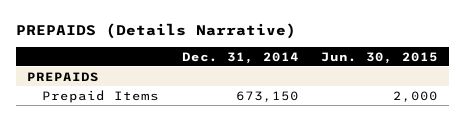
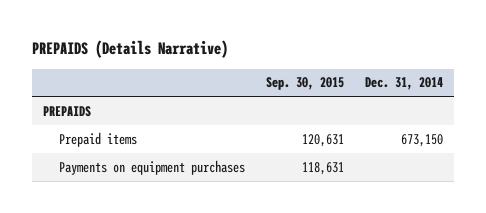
[321,51,439,64] Jun. 30, 2015 -> none
none -> [265,77,344,91] Sep. 30, 2015
[42,89,160,103] Prepaid Items -> [58,131,137,147] Prepaid items
none -> [58,159,245,175] Payments on equipment purchases

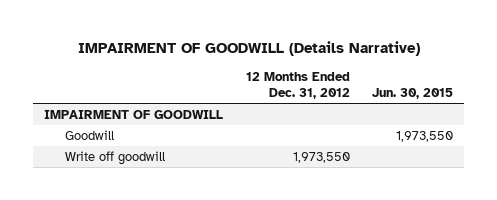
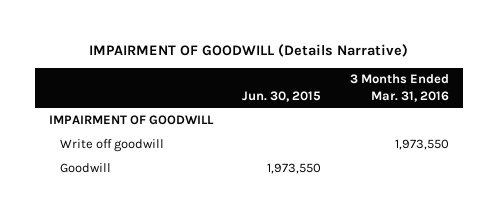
[245,71,350,100] 12 Months Ended Dec. 31, 2012 -> none
none -> [349,74,449,102] 3 Months Ended Mar. 31, 2016
[64,129,114,140] Goodwill -> [59,162,111,173] Goodwill

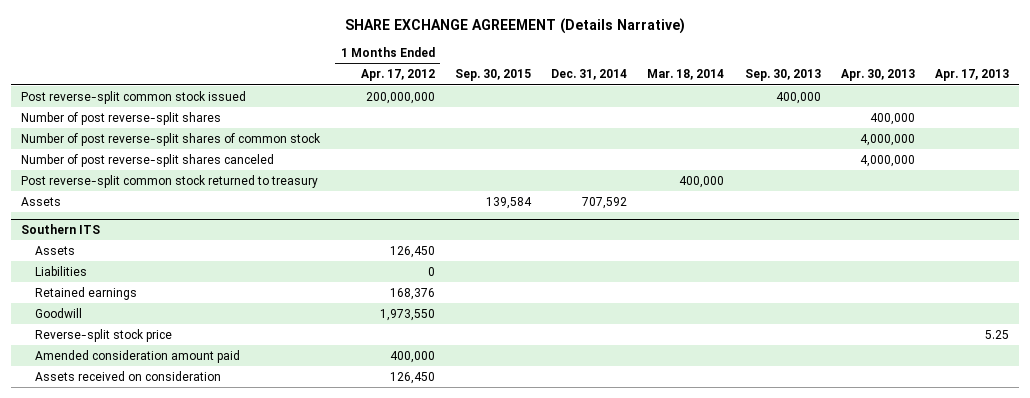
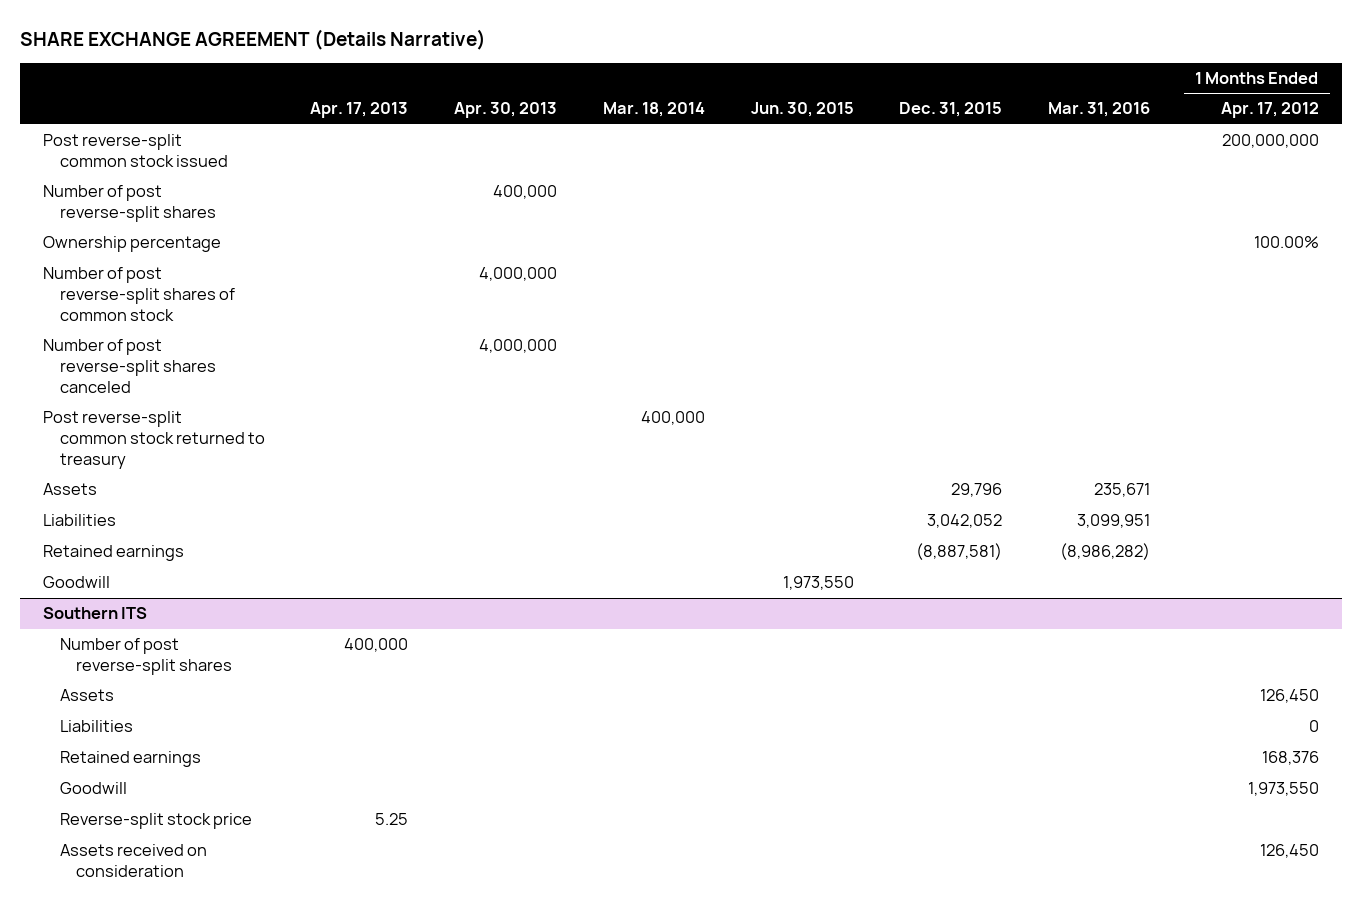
[454,69,531,82] Sep. 30, 2015 -> none
[551,69,628,81] Dec. 31, 2014 -> none
[744,69,821,82] Sep. 30, 2013 -> none
none -> [750,102,854,118] Jun. 30, 2015
none -> [899,102,1003,118] Dec. 31, 2015
none -> [1048,102,1151,118] Mar. 31, 2016
none -> [43,236,222,253] Ownership percentage
none -> [43,514,117,527] Liabilities
none -> [43,545,185,562] Retained earnings
none -> [43,576,111,589] Goodwill
none -> [59,638,233,676] Number of post reverse-split shares
[34,349,240,363] Amended consideration amount paid -> none

